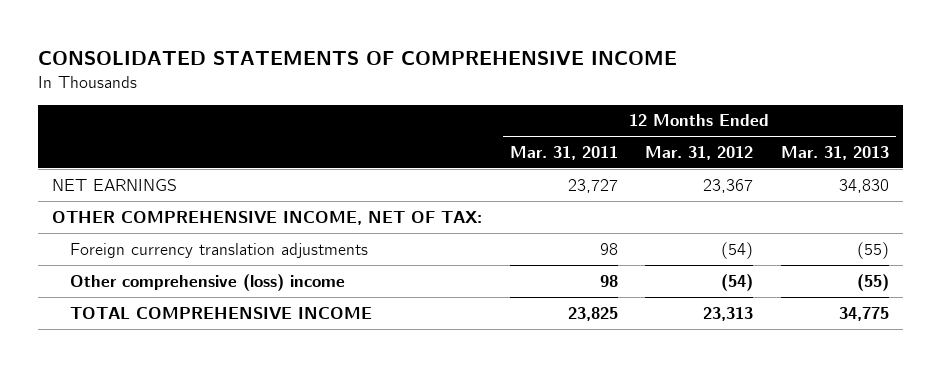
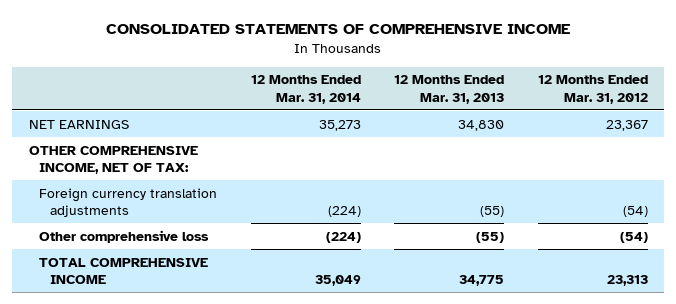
[509,145,618,160] Mar. 31, 2011 -> none
none -> [250,75,361,104] 12 Months Ended Mar. 31, 2014
[69,273,345,291] Other comprehensive (loss) income -> [39,229,210,243] Other comprehensive loss

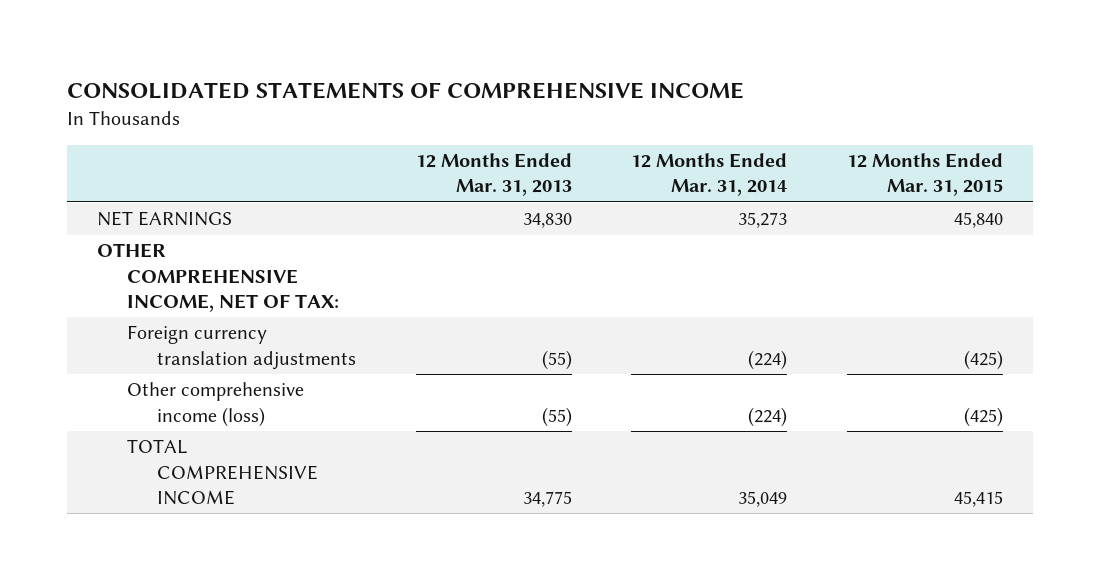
[537,75,648,104] 12 Months Ended Mar. 31, 2012 -> none
none -> [846,153,1003,197] 12 Months Ended Mar. 31, 2015
[39,229,210,243] Other comprehensive loss -> [126,382,304,427] Other comprehensive income (loss)

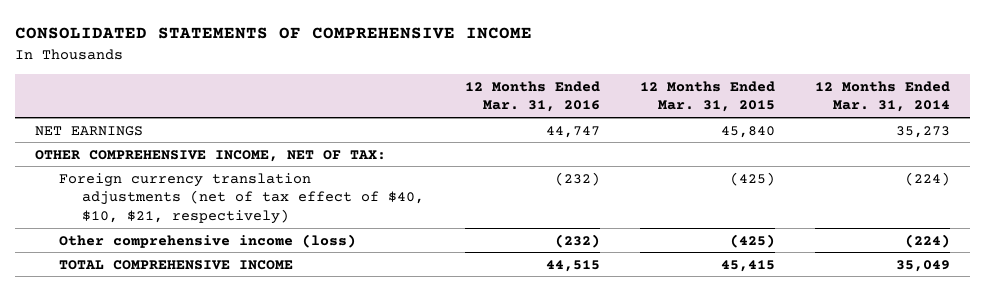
[415,153,572,197] 12 Months Ended Mar. 31, 2013 -> none
none -> [464,80,600,113] 12 Months Ended Mar. 31, 2016
[126,325,357,370] Foreign currency translation adjustments -> [58,172,425,224] Foreign currency translation adjustments (net of tax effect of $40, $10, $21, respectively)

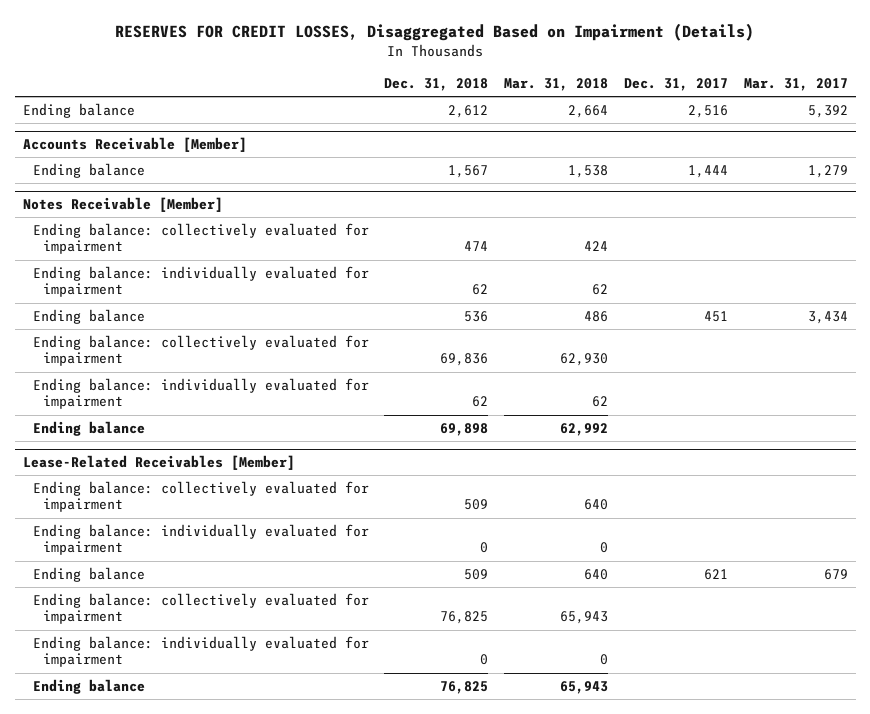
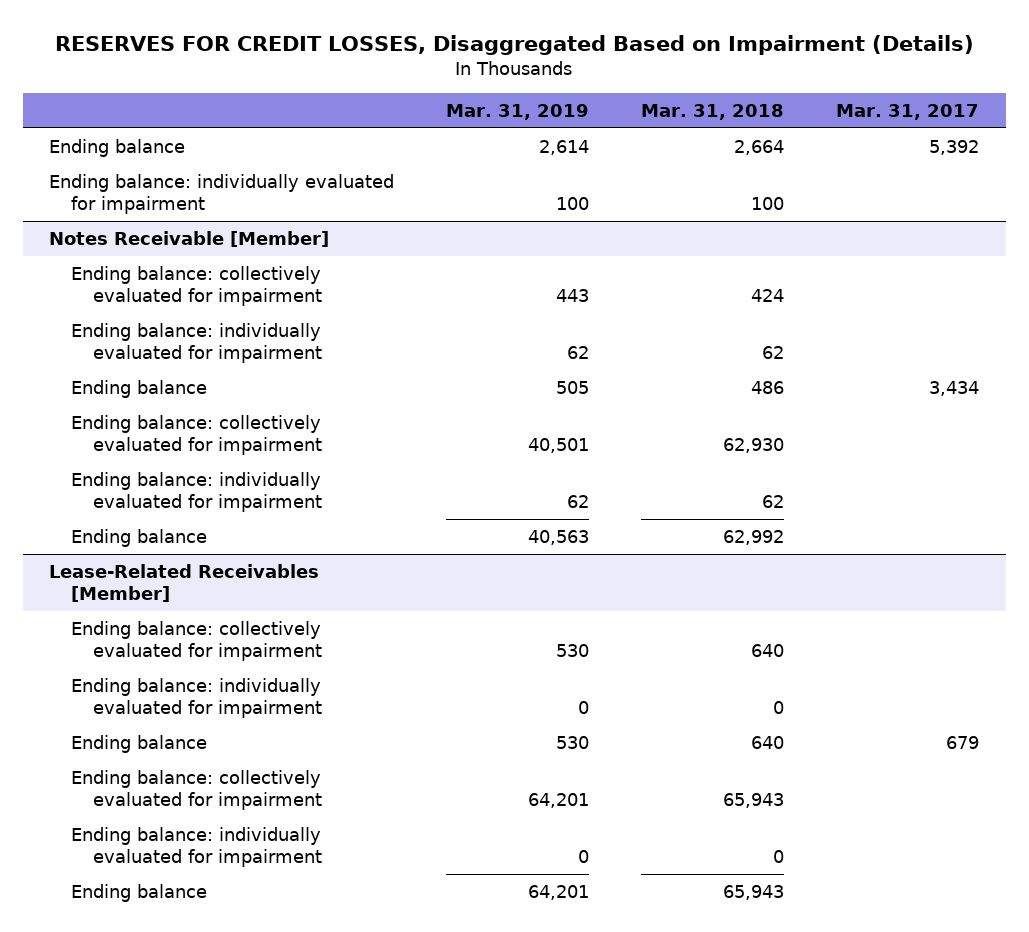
[384,77,489,91] Dec. 31, 2018 -> none
[623,77,728,91] Dec. 31, 2017 -> none
none -> [446,104,590,121] Mar. 31, 2019
[22,137,247,153] Accounts Receivable [Member] -> none
[32,163,145,179] Ending balance -> none
none -> [49,173,395,215] Ending balance: individually evaluated for impairment

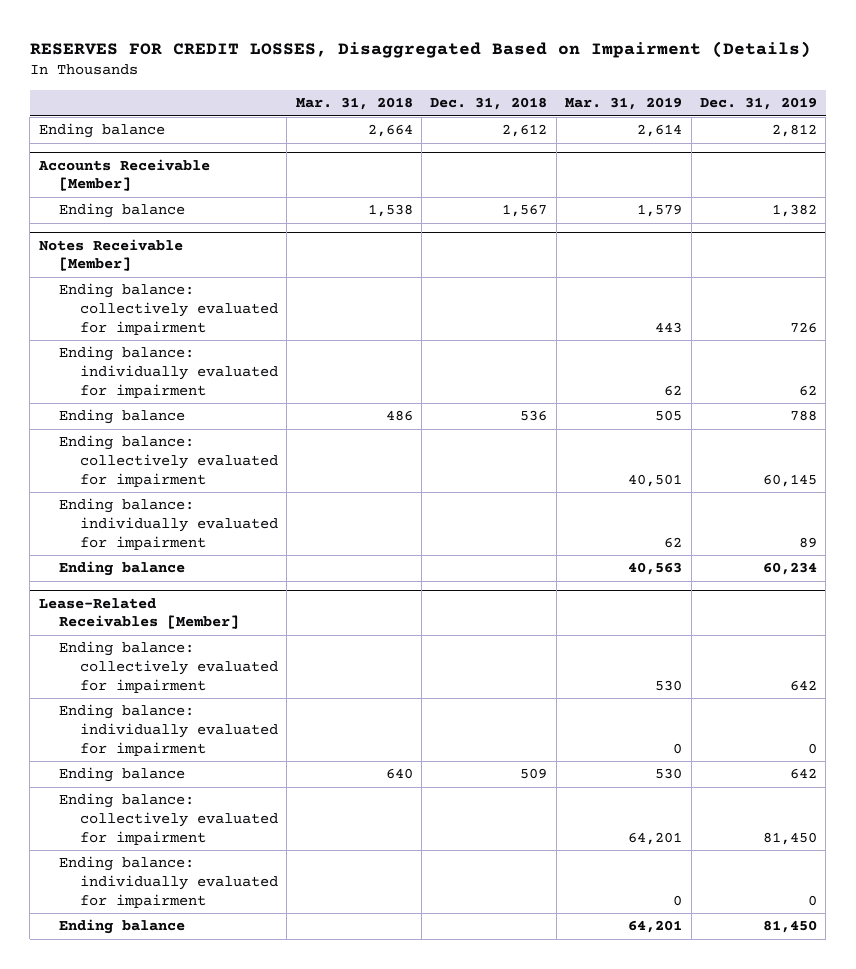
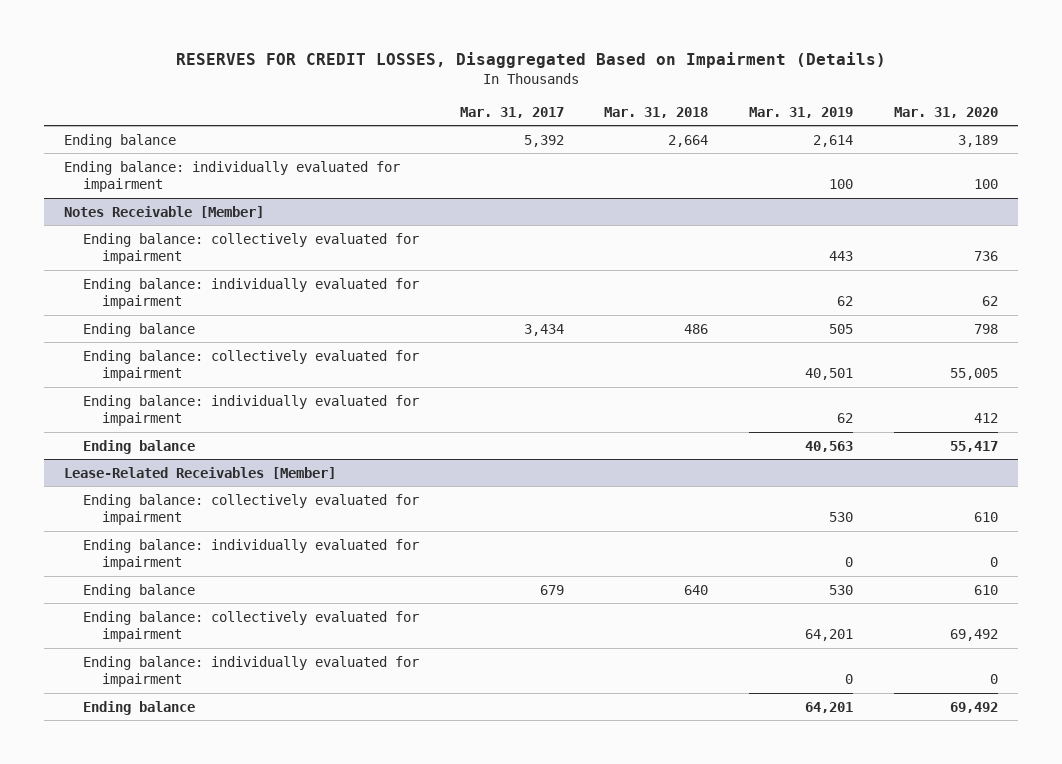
[430,97,548,111] Dec. 31, 2018 -> none
[700,97,818,111] Dec. 31, 2019 -> none
none -> [459,106,564,118] Mar. 31, 2017
none -> [893,106,998,118] Mar. 31, 2020
[37,158,210,192] Accounts Receivable [Member] -> none
[59,203,186,219] Ending balance -> none
none -> [64,160,401,193] Ending balance: individually evaluated for impairment

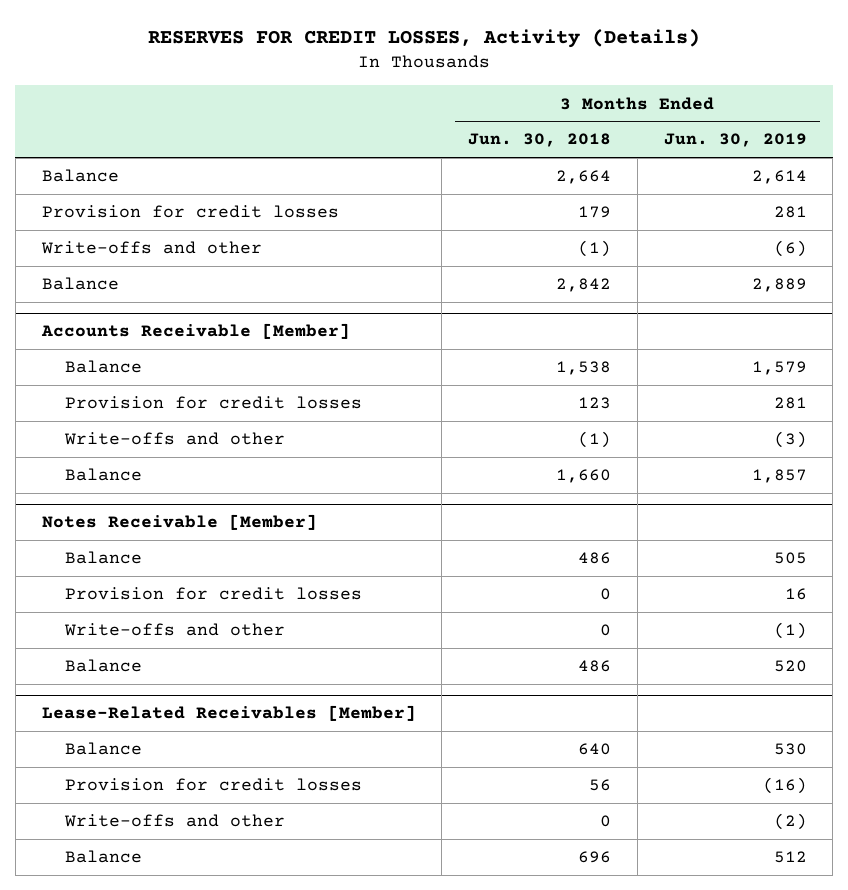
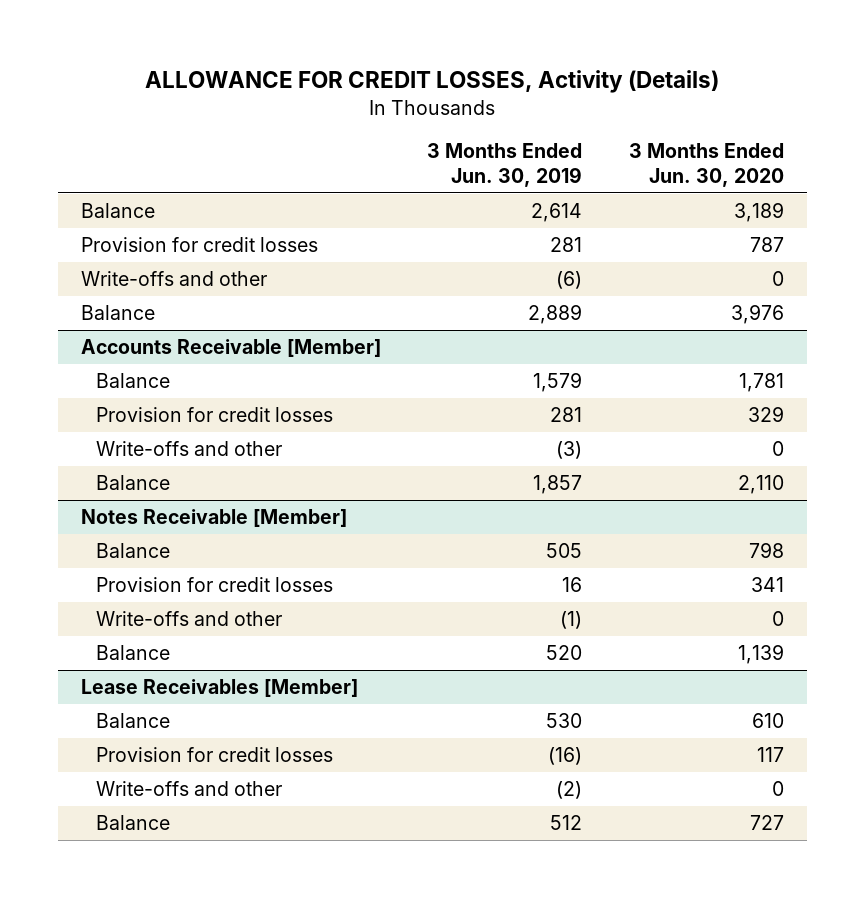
[148,29,701,49] RESERVES FOR CREDIT LOSSES, Activity (Details) -> [145,70,720,94] ALLOWANCE FOR CREDIT LOSSES, Activity (Details)
[468,133,612,148] Jun. 30, 2018 -> none
none -> [628,143,784,187] 3 Months Ended Jun. 30, 2020
[41,705,416,722] Lease-Related Receivables [Member] -> [80,679,358,698] Lease Receivables [Member]

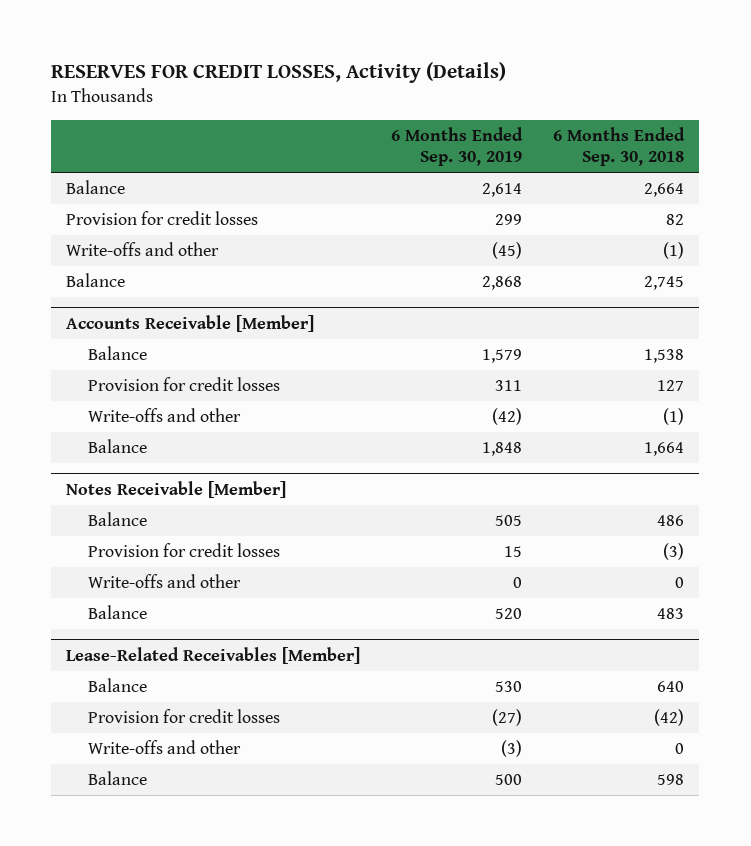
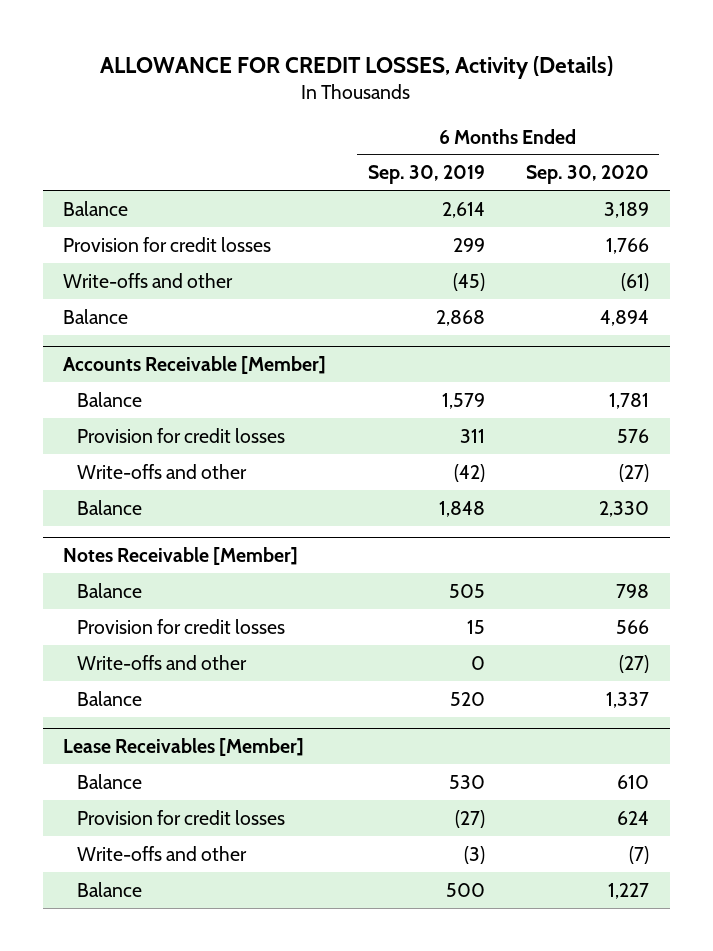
[51,62,507,84] RESERVES FOR CREDIT LOSSES, Activity (Details) -> [100,56,614,80] ALLOWANCE FOR CREDIT LOSSES, Activity (Details)
[553,127,686,167] 6 Months Ended Sep. 30, 2018 -> none
none -> [526,165,650,185] Sep. 30, 2020
[66,646,361,664] Lease-Related Receivables [Member] -> [63,738,305,757] Lease Receivables [Member]

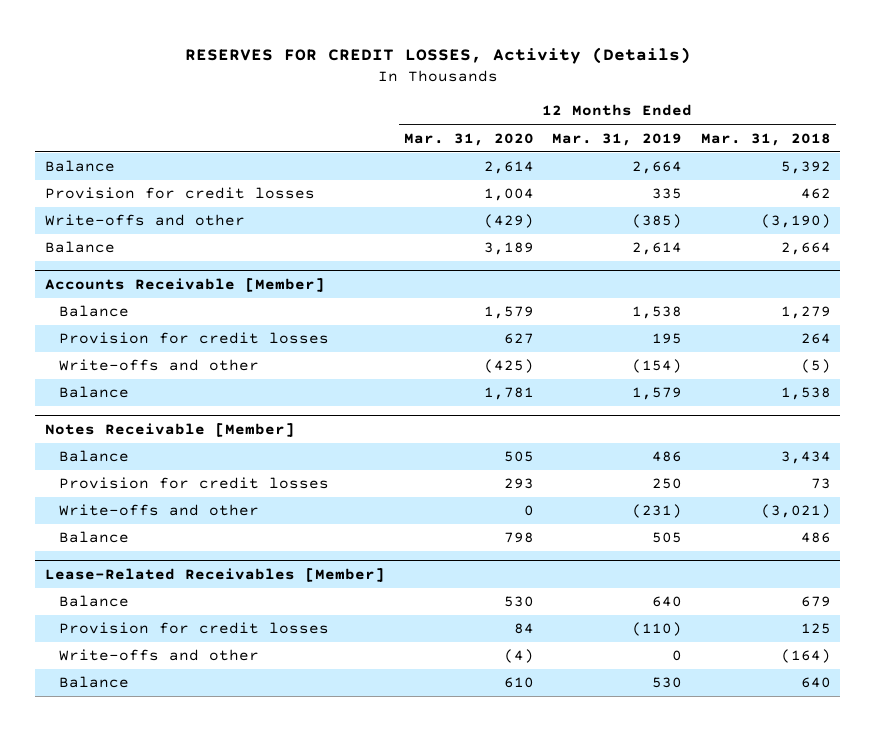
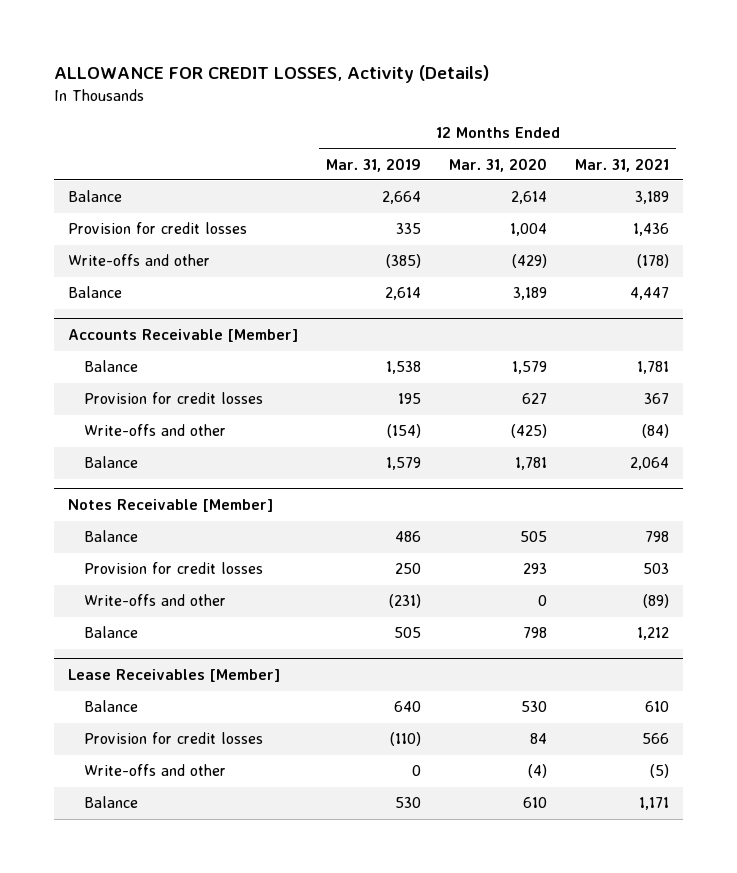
[184,46,691,64] RESERVES FOR CREDIT LOSSES, Activity (Details) -> [54,65,490,84] ALLOWANCE FOR CREDIT LOSSES, Activity (Details)
[700,132,831,146] Mar. 31, 2018 -> none
none -> [575,157,670,172] Mar. 31, 2021
[44,567,385,582] Lease-Related Receivables [Member] -> [68,669,281,683] Lease Receivables [Member]

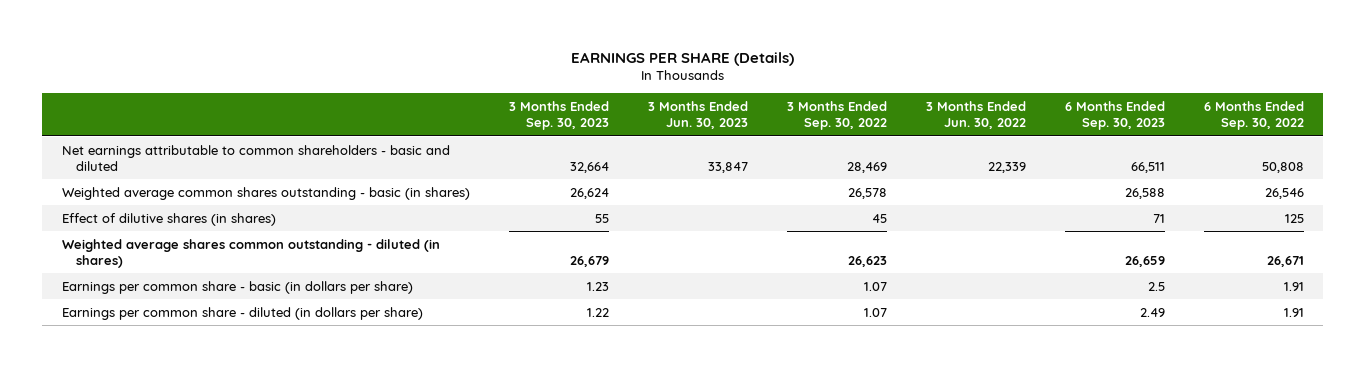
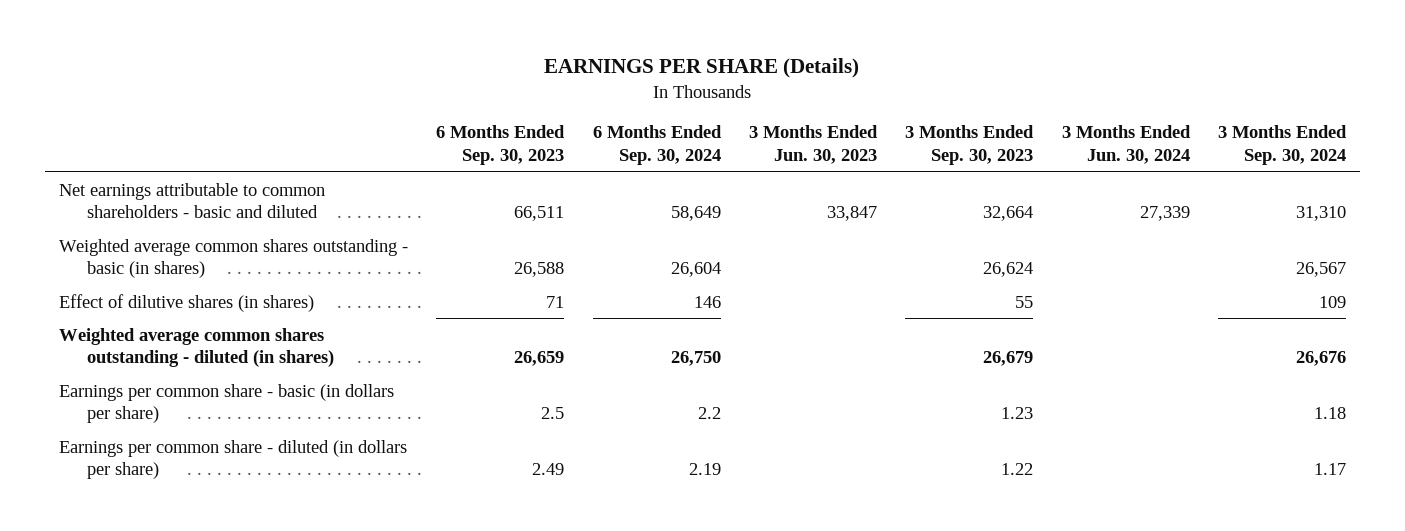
[786,100,887,131] 3 Months Ended Sep. 30, 2022 -> none
[925,100,1026,130] 3 Months Ended Jun. 30, 2022 -> none
[1203,100,1304,131] 6 Months Ended Sep. 30, 2022 -> none
none -> [592,125,722,165] 6 Months Ended Sep. 30, 2024
none -> [1061,125,1191,164] 3 Months Ended Jun. 30, 2024
none -> [1218,125,1348,165] 3 Months Ended Sep. 30, 2024
[61,238,440,269] Weighted average shares common outstanding - diluted (in shares) -> [58,327,334,368] Weighted average common shares outstanding - diluted (in shares)

